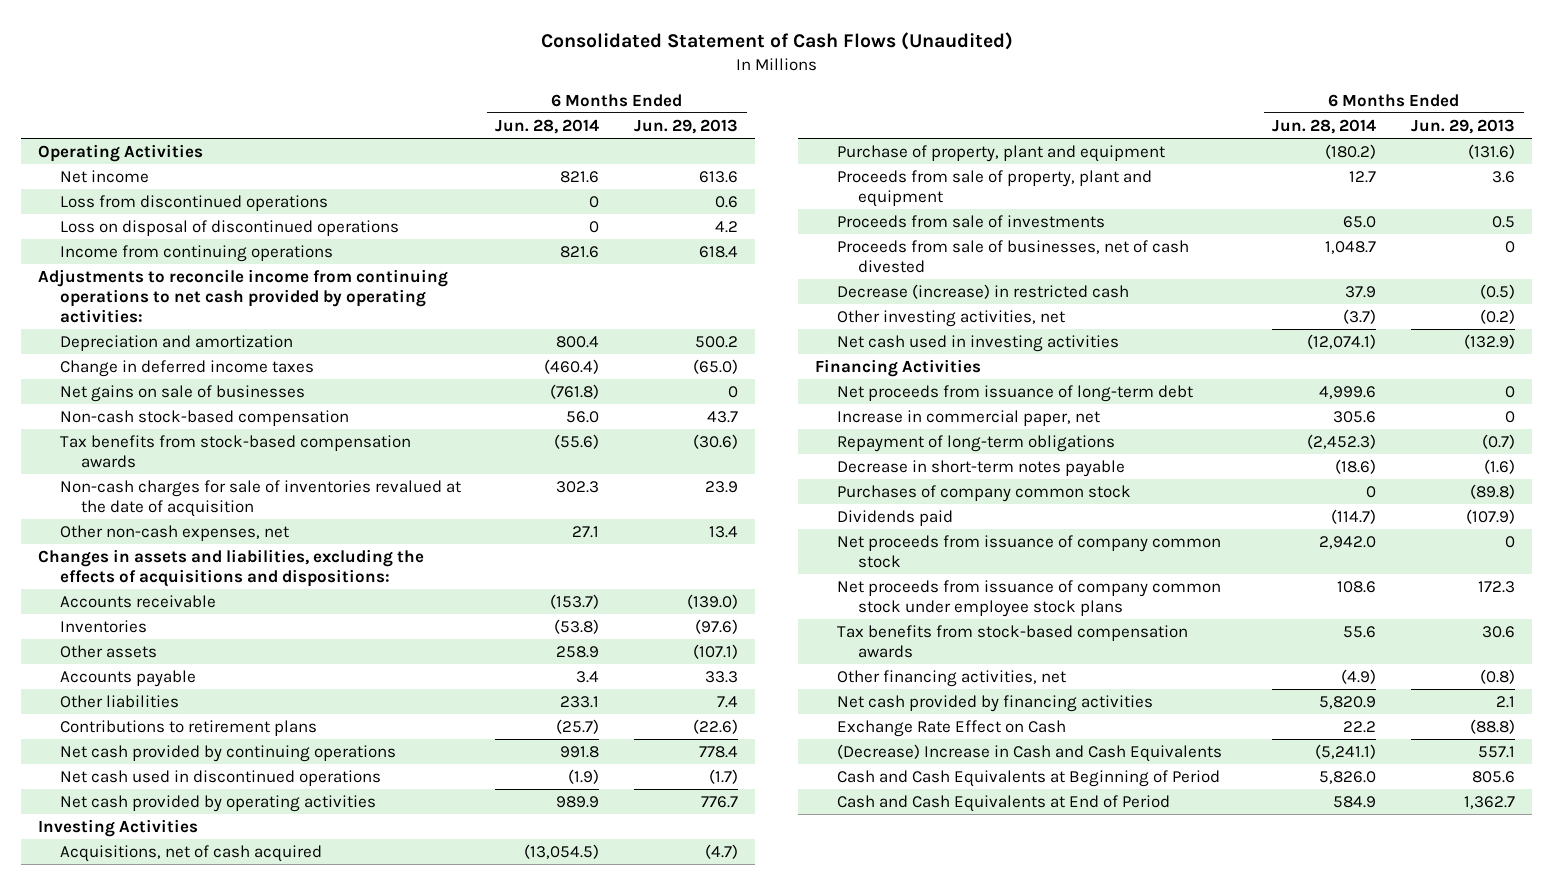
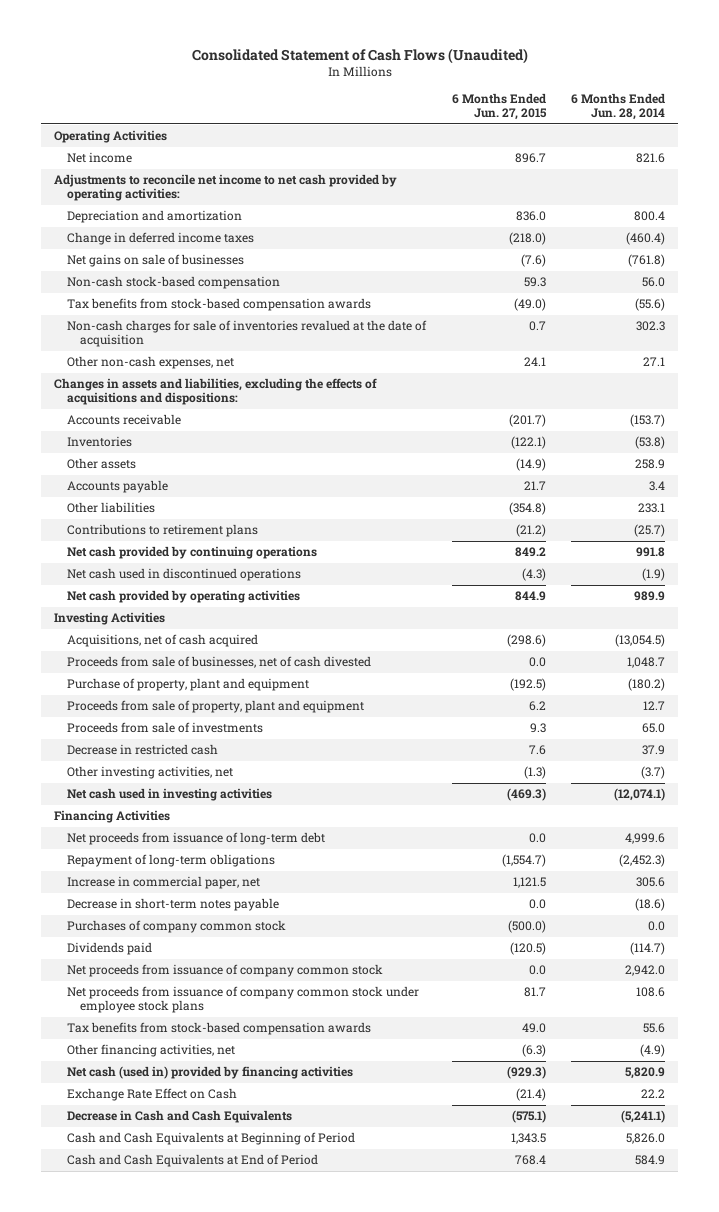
[633,118,738,134] Jun. 29, 2013 -> none
none -> [451,93,547,121] 6 Months Ended Jun. 27, 2015
[59,195,328,212] Loss from discontinued operations -> none
[59,220,399,237] Loss on disposal of discontinued operations -> none
[59,245,333,263] Income from continuing operations -> none
[38,269,449,323] Adjustments to reconcile income from continuing operations to net cash provided by operating activities: -> [54,174,398,202] Adjustments to reconcile net income to net cash provided by operating activities:
[836,240,1189,273] Proceeds from sale of businesses, net of cash divested -> [67,656,372,669] Proceeds from sale of businesses, net of cash divested
[836,284,1129,300] Decrease (increase) in restricted cash -> [67,744,219,756] Decrease in restricted cash
[836,410,1100,427] Increase in commercial paper, net -> [67,876,261,890] Increase in commercial paper, net
[1366,486,1377,499] 0 -> [648,921,666,932] 0.0
[836,695,1153,713] Net cash provided by financing activities -> [67,1066,354,1080] Net cash (used in) provided by financing activities
[836,744,1222,763] (Decrease) Increase in Cash and Cash Equivalents -> [67,1110,293,1124] Decrease in Cash and Cash Equivalents

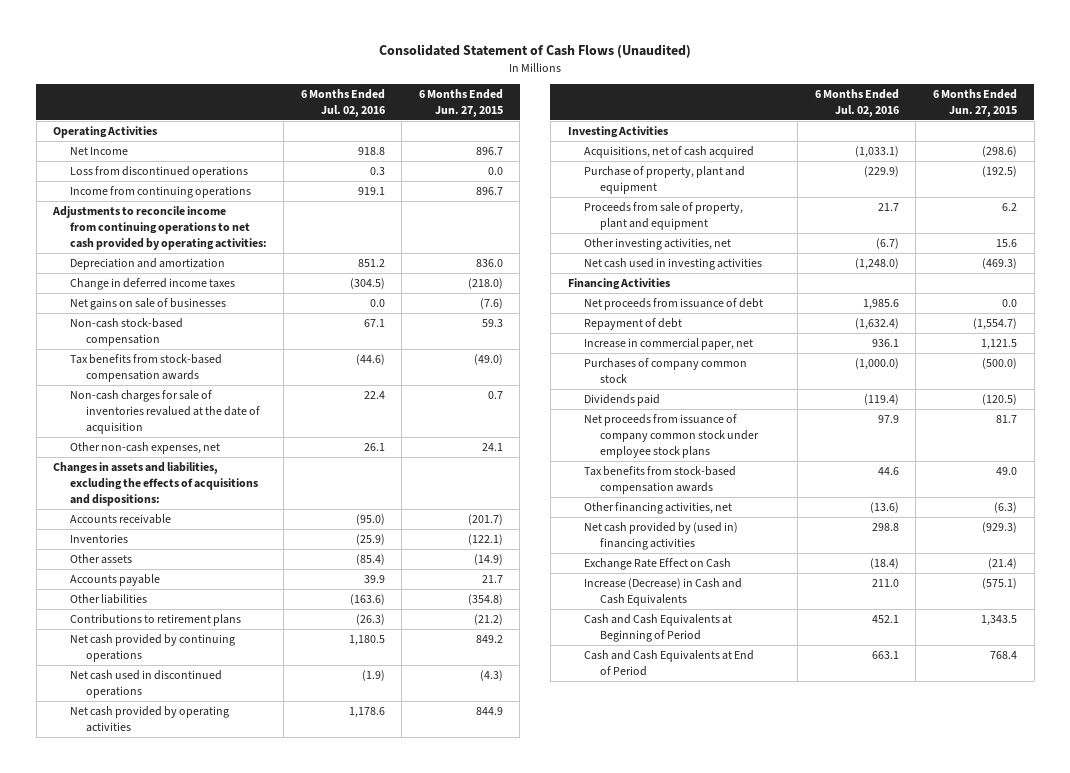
[571,93,666,121] 6 Months Ended Jun. 28, 2014 -> none
none -> [300,89,385,117] 6 Months Ended Jul. 02, 2016
[67,152,133,164] Net income -> [69,147,128,156] Net Income
none -> [69,166,248,179] Loss from discontinued operations
none -> [69,186,251,199] Income from continuing operations
[54,174,398,202] Adjustments to reconcile net income to net cash provided by operating activities: -> [52,206,267,250] Adjustments to reconcile income from continuing operations to net cash provided by operating activities:
[67,656,372,669] Proceeds from sale of businesses, net of cash divested -> none
[67,722,264,734] Proceeds from sale of investments -> none
[67,744,219,756] Decrease in restricted cash -> none
[523,766,546,780] (1.3) -> [996,239,1018,248] 15.6
[67,832,326,846] Net proceeds from issuance of long-term debt -> [583,298,763,311] Net proceeds from issuance of debt
[67,854,276,868] Repayment of long-term obligations -> [583,318,682,331] Repayment of debt
[67,898,280,912] Decrease in short-term notes payable -> none
[67,964,384,978] Net proceeds from issuance of company common stock -> none
[67,1066,354,1080] Net cash (used in) provided by financing activities -> [583,522,738,550] Net cash provided by (used in) financing activities
[67,1110,293,1124] Decrease in Cash and Cash Equivalents -> [583,578,742,606] Increase (Decrease) in Cash and Cash Equivalents

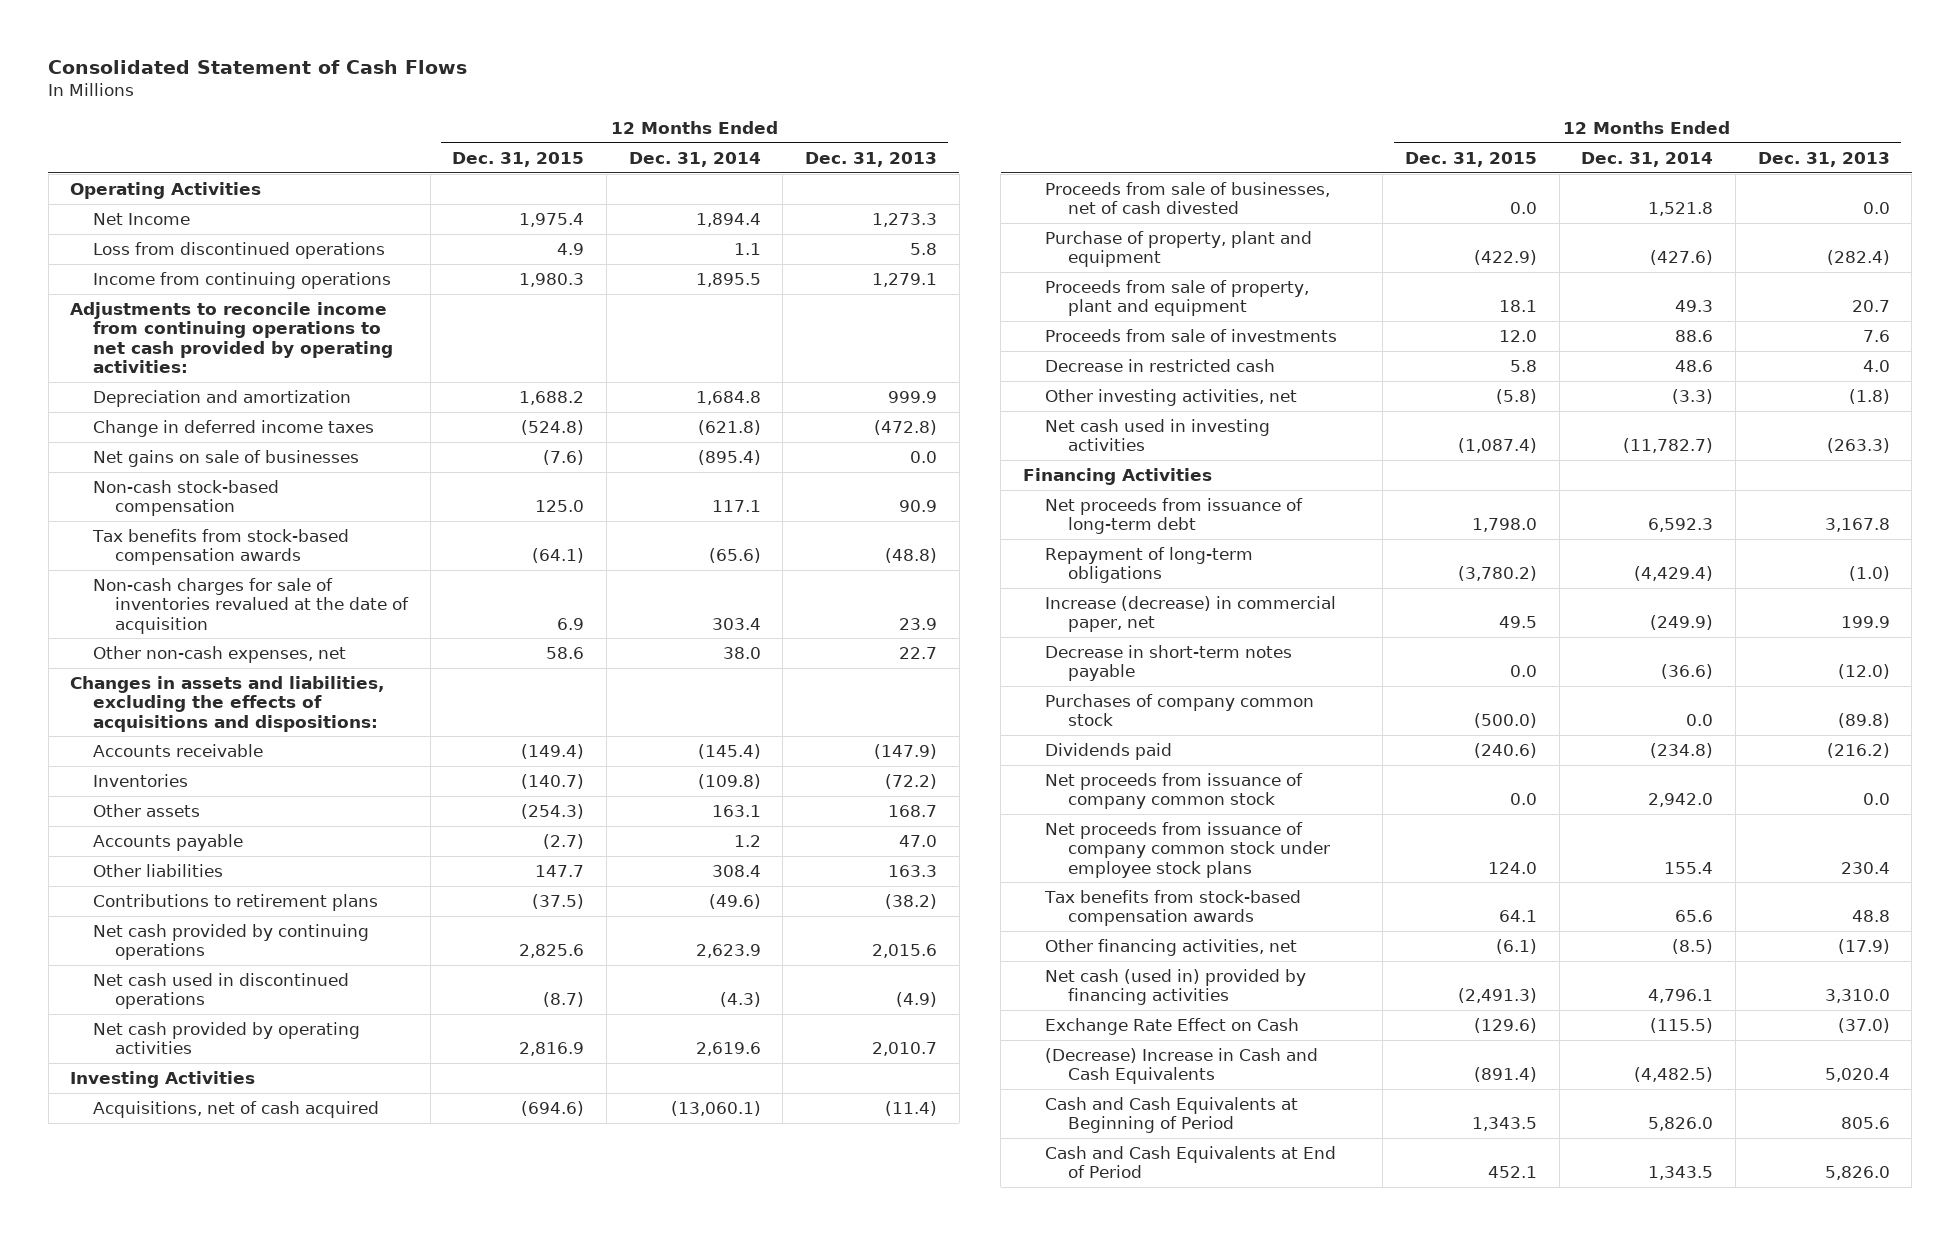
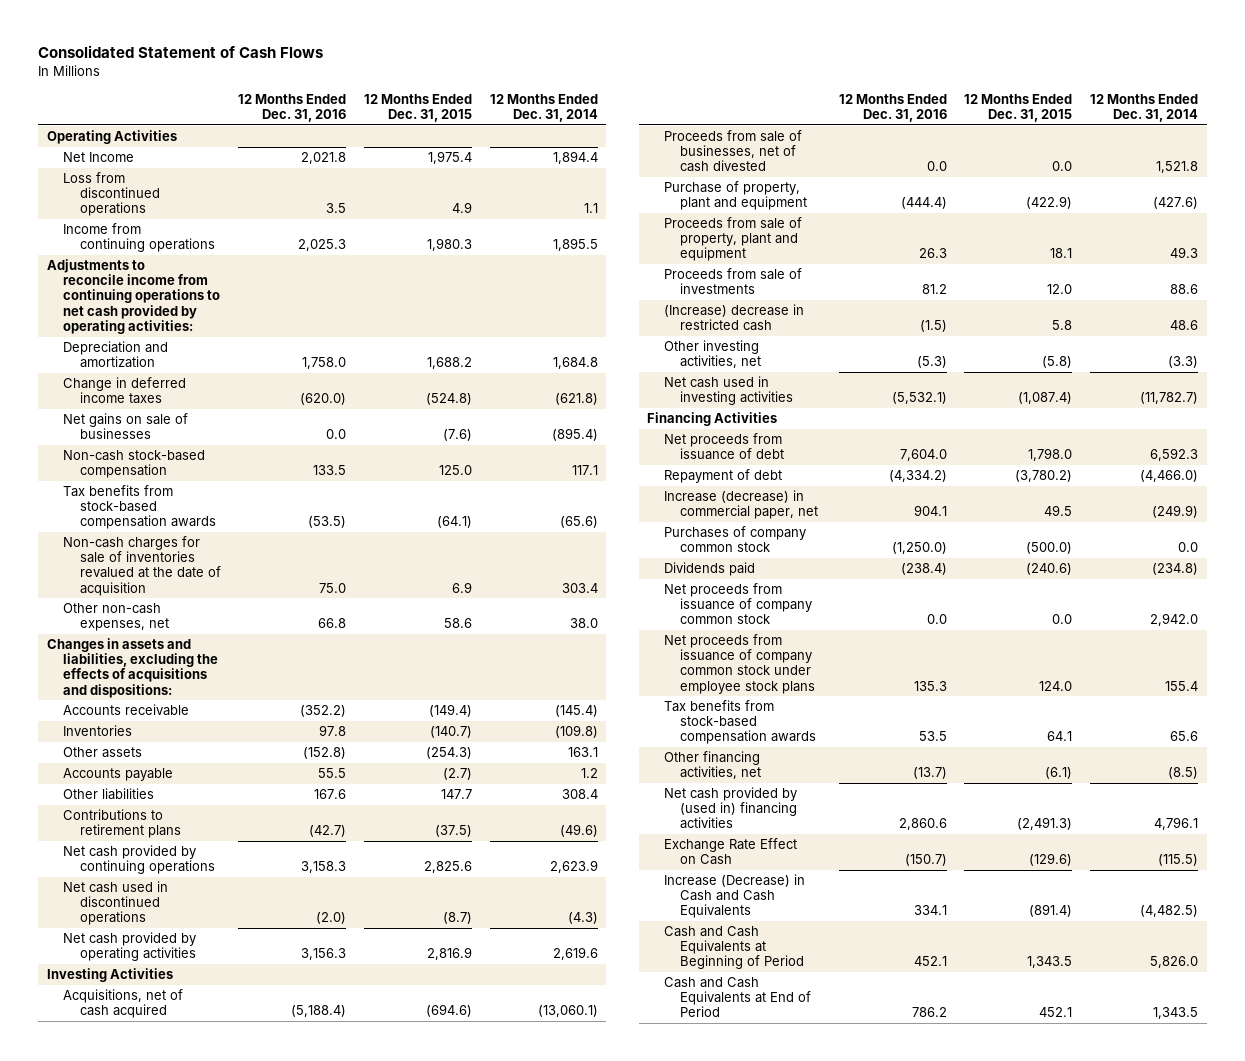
[805,151,938,167] Dec. 31, 2013 -> none
none -> [238,93,347,122] 12 Months Ended Dec. 31, 2016
[1045,358,1276,372] Decrease in restricted cash -> [663,304,804,332] (Increase) decrease in restricted cash
[1045,497,1304,535] Net proceeds from issuance of long-term debt -> [663,433,785,461] Net proceeds from issuance of debt
[1045,546,1254,584] Repayment of long-term obligations -> [663,469,782,484] Repayment of debt
[1634,566,1714,582] (4,429.4) -> [1139,470,1198,483] (4,466.0)
[1045,644,1293,682] Decrease in short-term notes payable -> none
[1045,968,1307,1006] Net cash (used in) provided by financing activities -> [663,787,798,830] Net cash provided by (used in) financing activities
[1045,1047,1319,1085] (Decrease) Increase in Cash and Cash Equivalents -> [663,874,805,919] Increase (Decrease) in Cash and Cash Equivalents

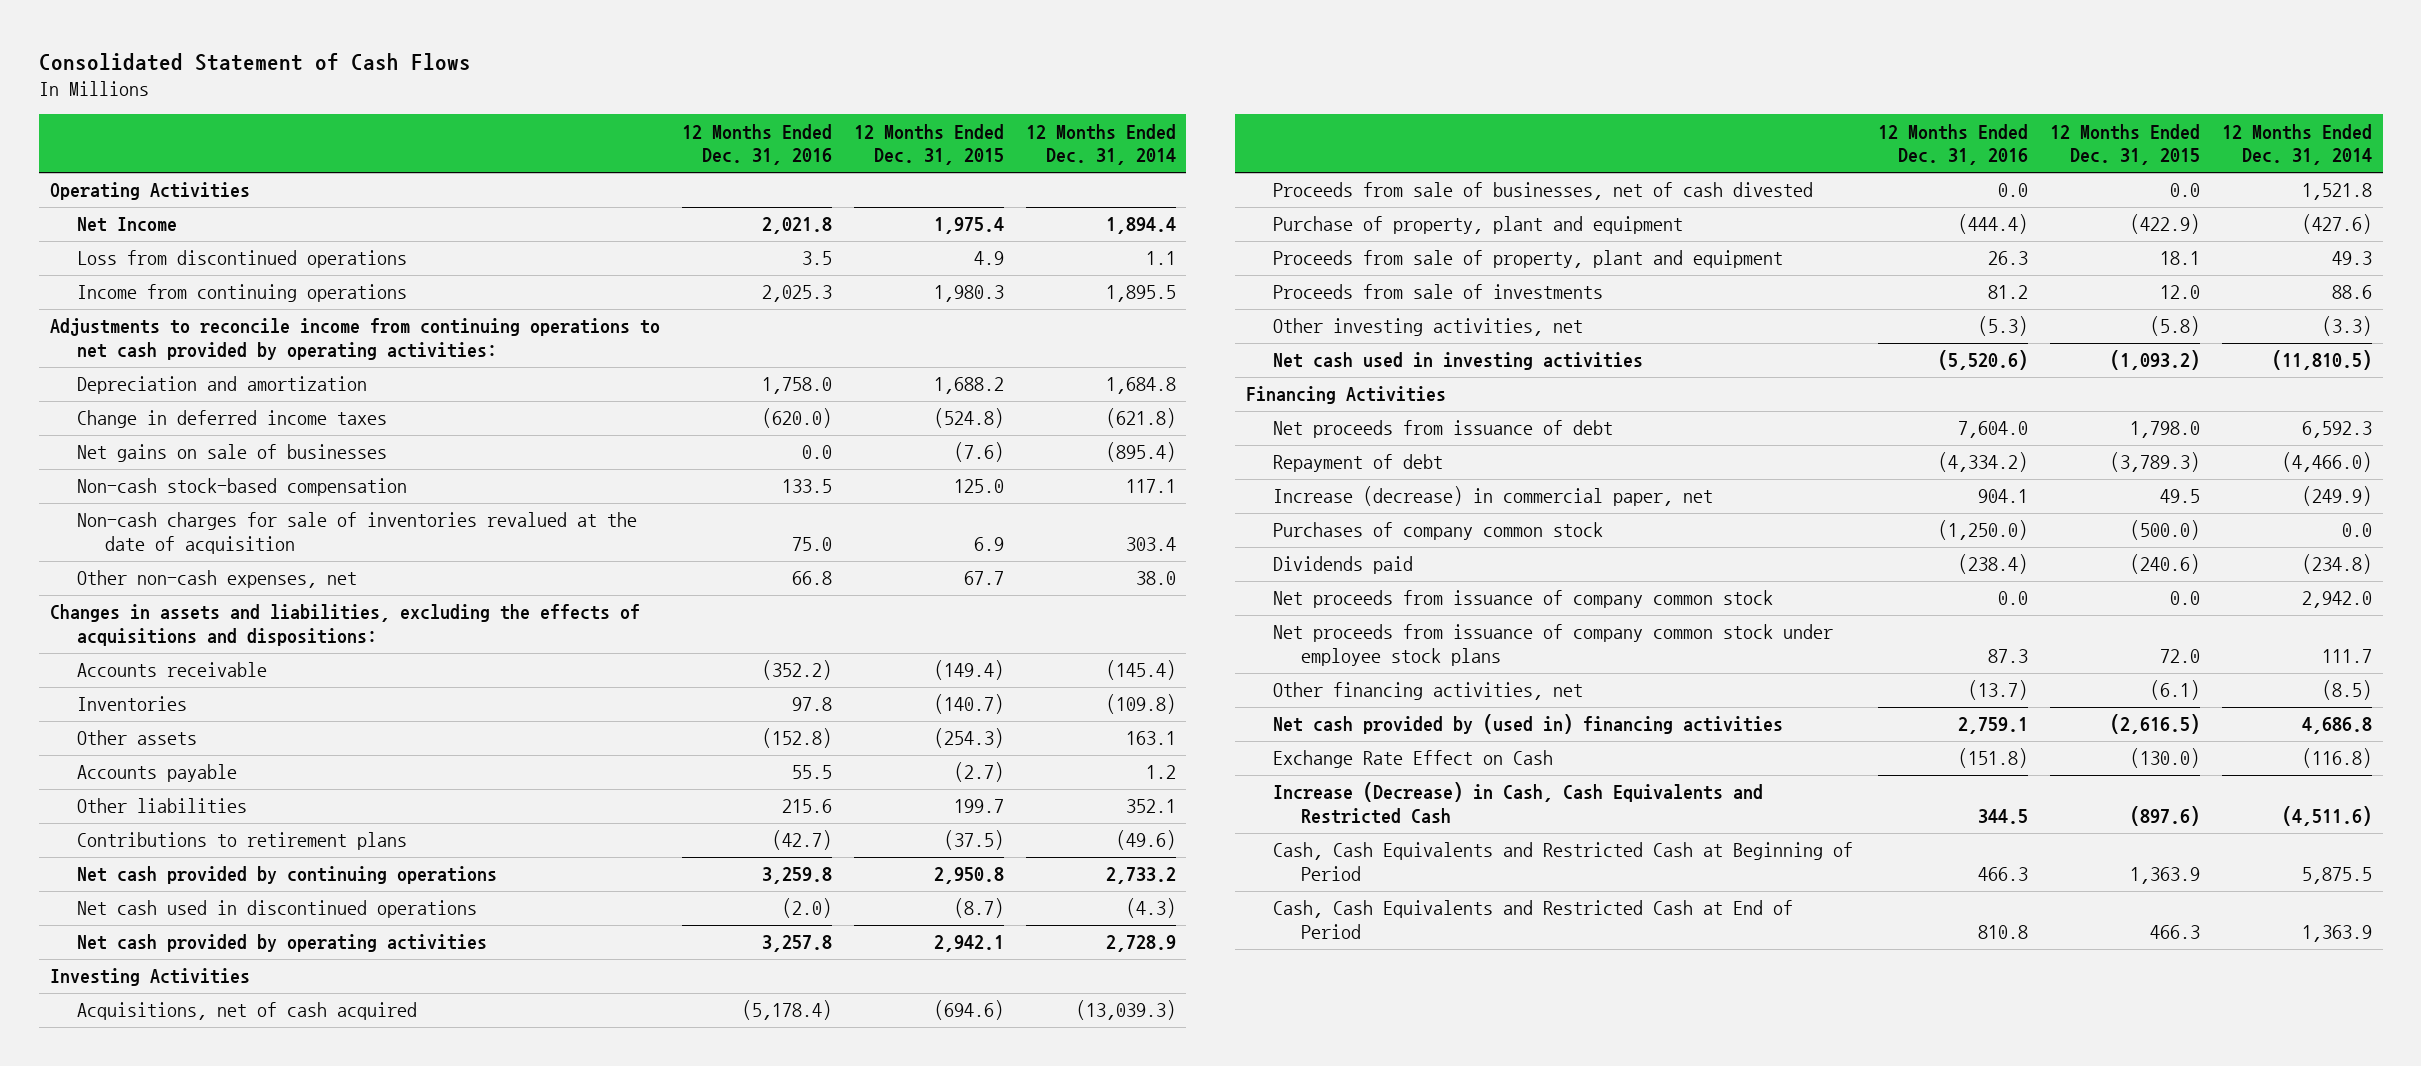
[63,485,216,530] Tax benefits from stock-based compensation awards -> none
[444,618,473,629] 58.6 -> [963,571,1004,586] 67.7
[314,789,347,800] 167.6 -> [781,799,832,814] 215.6
[441,789,473,800] 147.7 -> [953,799,1004,814] 199.7
[561,789,598,800] 308.4 -> [1125,799,1176,814] 352.1
[301,861,347,874] 3,158.3 -> [761,867,832,885] 3,259.8
[424,861,473,874] 2,825.6 -> [933,867,1004,885] 2,950.8
[549,860,598,874] 2,623.9 -> [1105,867,1176,885] 2,733.2
[301,948,347,961] 3,156.3 -> [761,935,832,953] 3,257.8
[427,947,473,961] 2,816.9 -> [933,935,1004,953] 2,942.1
[552,947,598,961] 2,619.6 -> [1105,935,1176,953] 2,728.9
[291,1005,347,1018] (5,188.4) -> [741,1000,832,1021] (5,178.4)
[537,1005,598,1018] (13,060.1) -> [1075,1000,1176,1021] (13,039.3)
[663,304,804,332] (Increase) decrease in restricted cash -> none
[891,392,947,405] (5,532.1) -> [1937,350,2028,371] (5,520.6)
[1018,392,1073,405] (1,087.4) -> [2109,350,2200,371] (1,093.2)
[1139,392,1198,405] (11,782.7) -> [2271,350,2372,371] (11,810.5)
[1015,470,1073,483] (3,780.2) -> [2109,452,2200,473] (3,789.3)
[663,700,817,745] Tax benefits from stock-based compensation awards -> none
[913,680,947,691] 135.3 -> [1987,648,2028,663] 87.3
[1039,680,1073,691] 124.0 -> [2159,648,2200,663] 72.0
[1164,680,1198,691] 155.4 -> [2321,648,2372,663] 111.7
[898,818,947,831] 2,860.6 -> [1957,717,2028,735] 2,759.1
[1017,817,1073,831] (2,491.3) -> [2109,714,2200,735] (2,616.5)
[1153,817,1198,831] 4,796.1 -> [2301,717,2372,735] 4,686.8
[904,854,947,867] (150.7) -> [1957,748,2028,769] (151.8)
[1029,853,1073,867] (129.6) -> [2129,748,2200,769] (130.0)
[1157,854,1198,867] (115.5) -> [2301,748,2372,769] (116.8)
[663,874,805,919] Increase (Decrease) in Cash and Cash Equivalents -> [1273,782,1764,824] Increase (Decrease) in Cash, Cash Equivalents and Restricted Cash
[913,905,947,916] 334.1 -> [1977,808,2028,824] 344.5
[1029,904,1073,918] (891.4) -> [2129,805,2200,826] (897.6)
[1139,905,1198,918] (4,482.5) -> [2281,805,2372,826] (4,511.6)
[663,926,805,970] Cash and Cash Equivalents at Beginning of Period -> [1273,842,1854,881] Cash, Cash Equivalents and Restricted Cash at Beginning of Period
[913,956,947,967] 452.1 -> [1977,866,2028,881] 466.3
[1027,956,1073,969] 1,343.5 -> [2129,866,2200,884] 1,363.9
[1149,956,1198,969] 5,826.0 -> [2301,866,2372,884] 5,875.5
[663,977,812,1018] Cash and Cash Equivalents at End of Period -> [1273,900,1794,939] Cash, Cash Equivalents and Restricted Cash at End of Period
[911,1007,947,1018] 786.2 -> [1977,924,2028,939] 810.8
[1039,1007,1073,1018] 452.1 -> [2149,924,2200,939] 466.3
[1152,1007,1198,1020] 1,343.5 -> [2301,924,2372,942] 1,363.9

